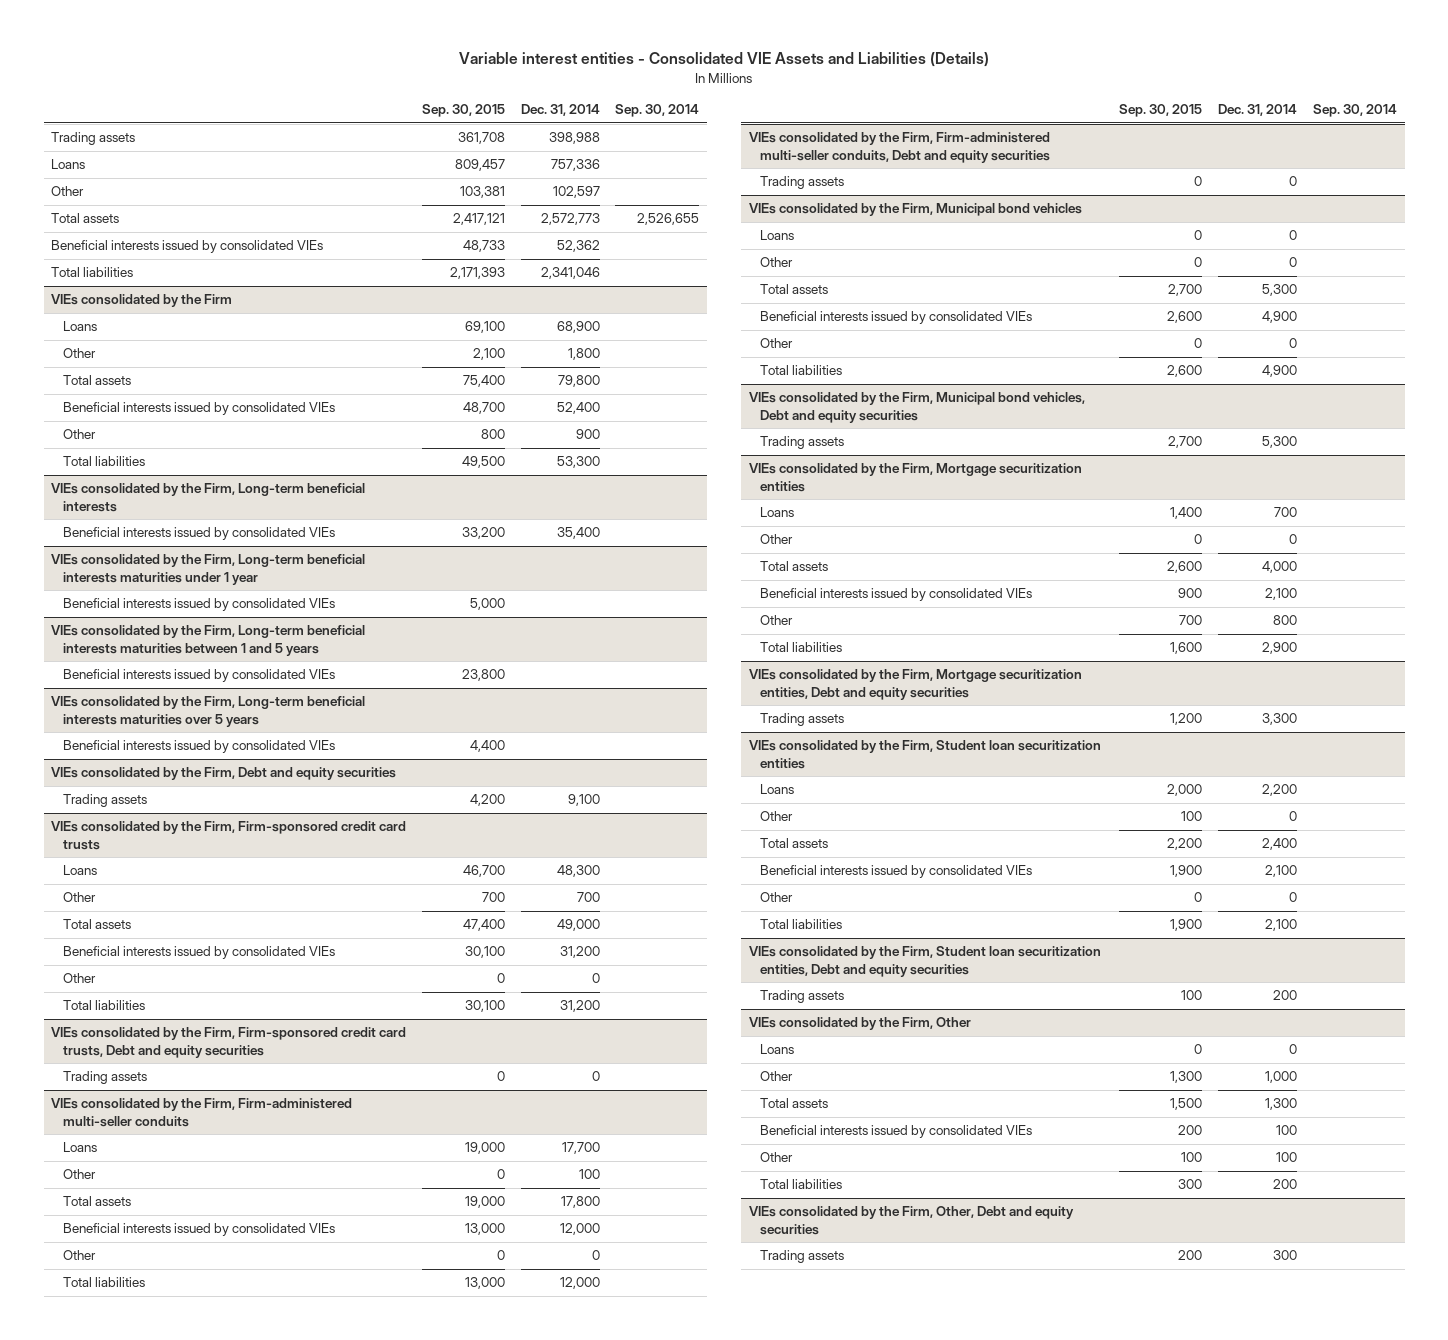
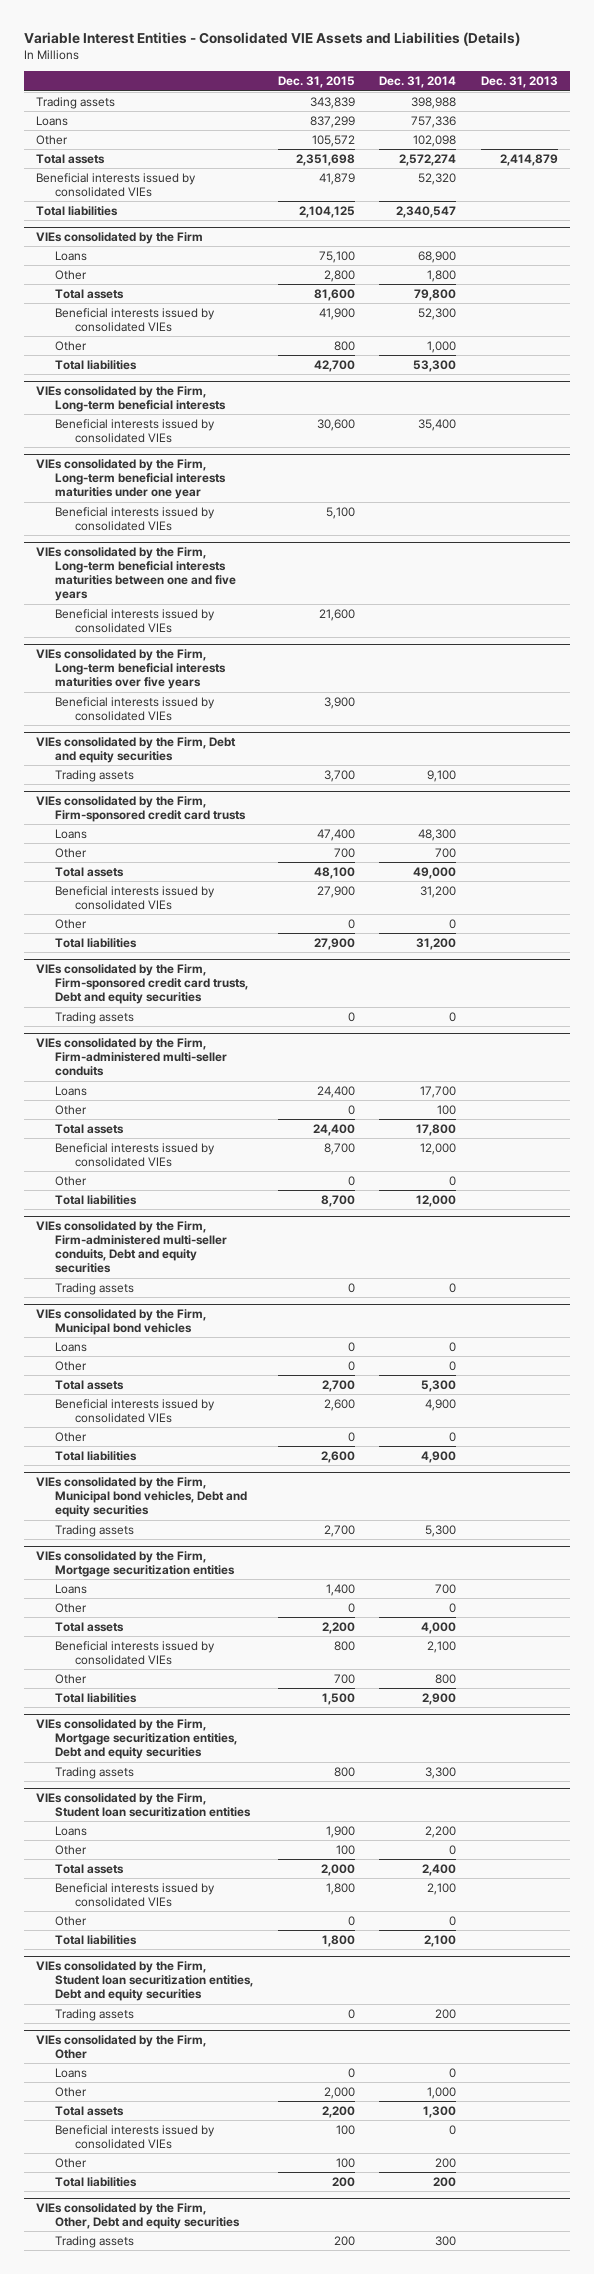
[459,52,990,68] Variable interest entities - Consolidated VIE Assets and Liabilities (Details) -> [23,31,520,46] Variable Interest Entities - Consolidated VIE Assets and Liabilities (Details)
[422,104,506,118] Sep. 30, 2015 -> none
[615,104,700,118] Sep. 30, 2014 -> none
none -> [277,76,355,89] Dec. 31, 2015
none -> [480,76,558,89] Dec. 31, 2013
[552,186,600,199] 102,597 -> [413,134,457,147] 102,098
[540,213,600,226] 2,572,773 -> [399,153,457,166] 2,572,274
[556,240,600,253] 52,362 -> [418,172,457,185] 52,320
[540,267,600,280] 2,341,046 -> [396,205,457,218] 2,340,547
[556,402,600,415] 52,400 -> [418,307,457,320] 52,300
[575,429,600,440] 900 -> [427,340,457,353] 1,000
[51,554,366,585] VIEs consolidated by the Firm, Long-term beneficial interests maturities under 1 year -> [35,459,227,500] VIEs consolidated by the Firm, Long-term beneficial interests maturities under one year
[51,625,366,656] VIEs consolidated by the Firm, Long-term beneficial interests maturities between 1 and 5 years -> [35,547,237,602] VIEs consolidated by the Firm, Long-term beneficial interests maturities between one and five years
[51,696,366,727] VIEs consolidated by the Firm, Long-term beneficial interests maturities over 5 years -> [35,649,227,690] VIEs consolidated by the Firm, Long-term beneficial interests maturities over five years
[1276,1125,1298,1136] 100 -> [449,2124,457,2135] 0
[1276,1152,1298,1163] 100 -> [435,2157,457,2168] 200

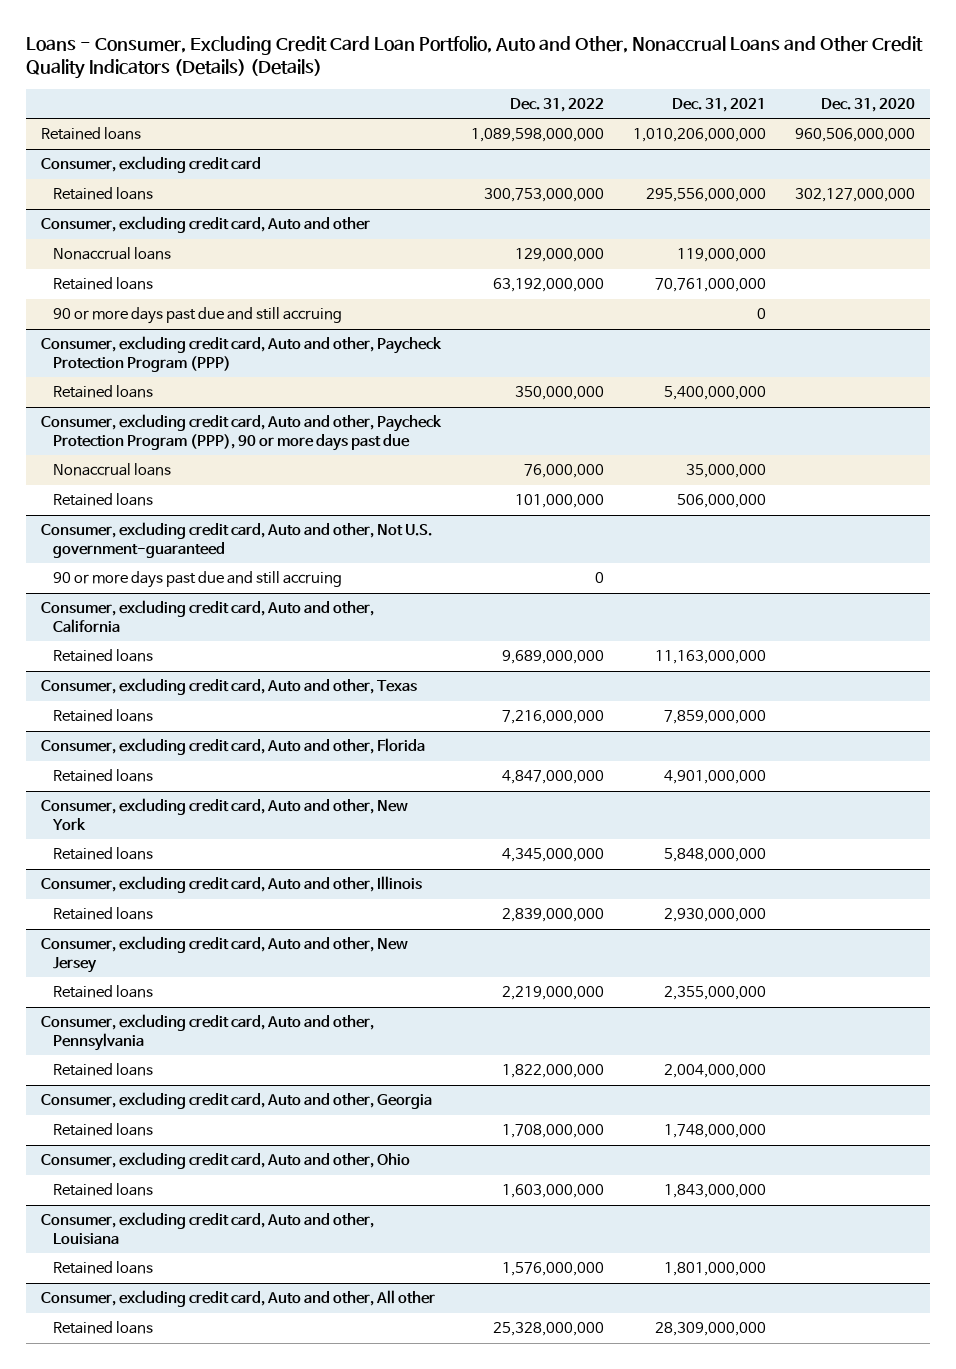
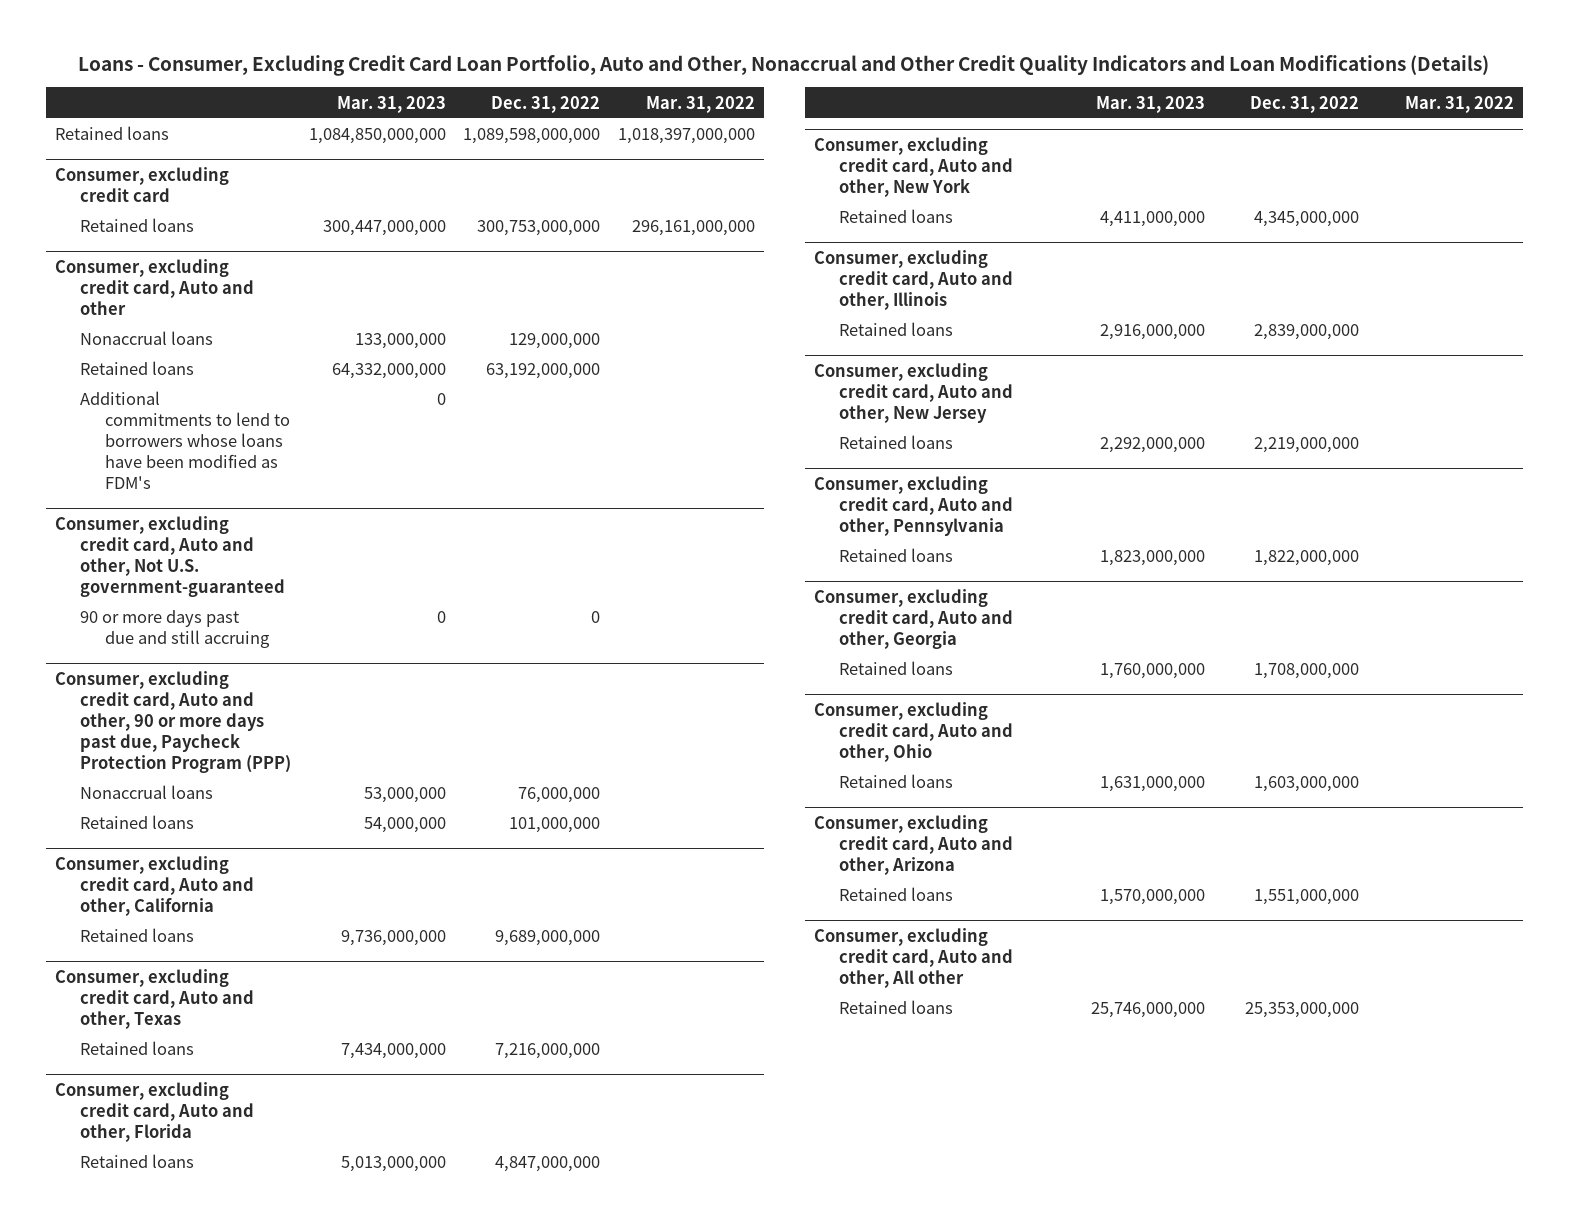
[26,35,924,80] Loans - Consumer, Excluding Credit Card Loan Portfolio, Auto and Other, Nonaccrual Loans and Other Credit Quality Indicators (Details) (Details) -> [78,55,1490,77] Loans - Consumer, Excluding Credit Card Loan Portfolio, Auto and Other, Nonaccrual and Other Credit Quality Indicators and Loan Modifications (Details)
[671,97,766,112] Dec. 31, 2021 -> none
[821,97,916,112] Dec. 31, 2020 -> none
none -> [336,95,446,113] Mar. 31, 2023
none -> [645,95,755,113] Mar. 31, 2022
[52,307,342,325] 90 or more days past due and still accruing -> none
[41,336,443,373] Consumer, excluding credit card, Auto and other, Paycheck Protection Program (PPP) -> none
[52,385,153,399] Retained loans -> none
[41,414,443,452] Consumer, excluding credit card, Auto and other, Paycheck Protection Program (PPP), 90 or more days past due -> none
[52,463,171,477] Nonaccrual loans -> none
[52,493,153,507] Retained loans -> none
none -> [79,391,291,490] Additional commitments to lend to borrowers whose loans have been modified as FDM's
none -> [54,670,291,773] Consumer, excluding credit card, Auto and other, 90 or more days past due, Paycheck Protection Program (PPP)
none -> [79,785,213,800] Nonaccrual loans
none -> [79,815,194,830] Retained loans
[41,1212,375,1246] Consumer, excluding credit card, Auto and other, Louisiana -> [813,814,1013,875] Consumer, excluding credit card, Auto and other, Arizona
[501,1262,604,1277] 1,576,000,000 -> [1254,889,1360,906] 1,551,000,000
[492,1322,604,1337] 25,328,000,000 -> [1245,1002,1360,1019] 25,353,000,000

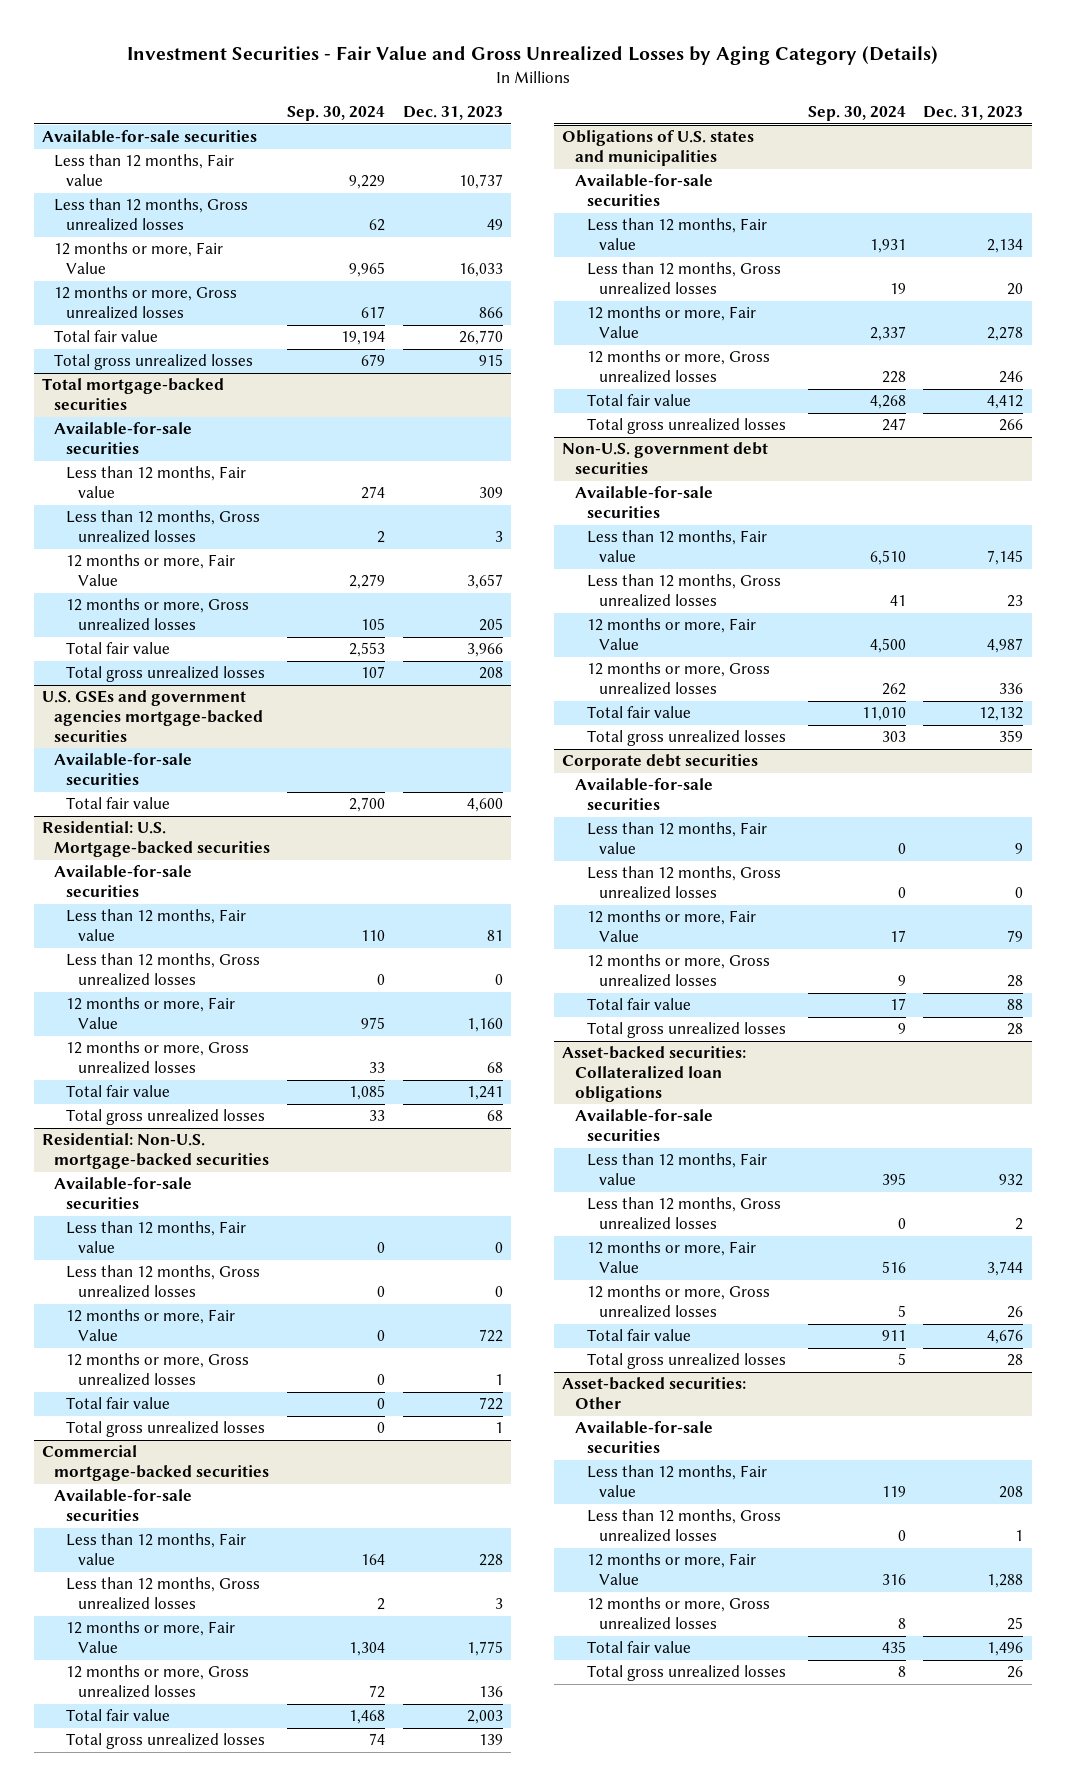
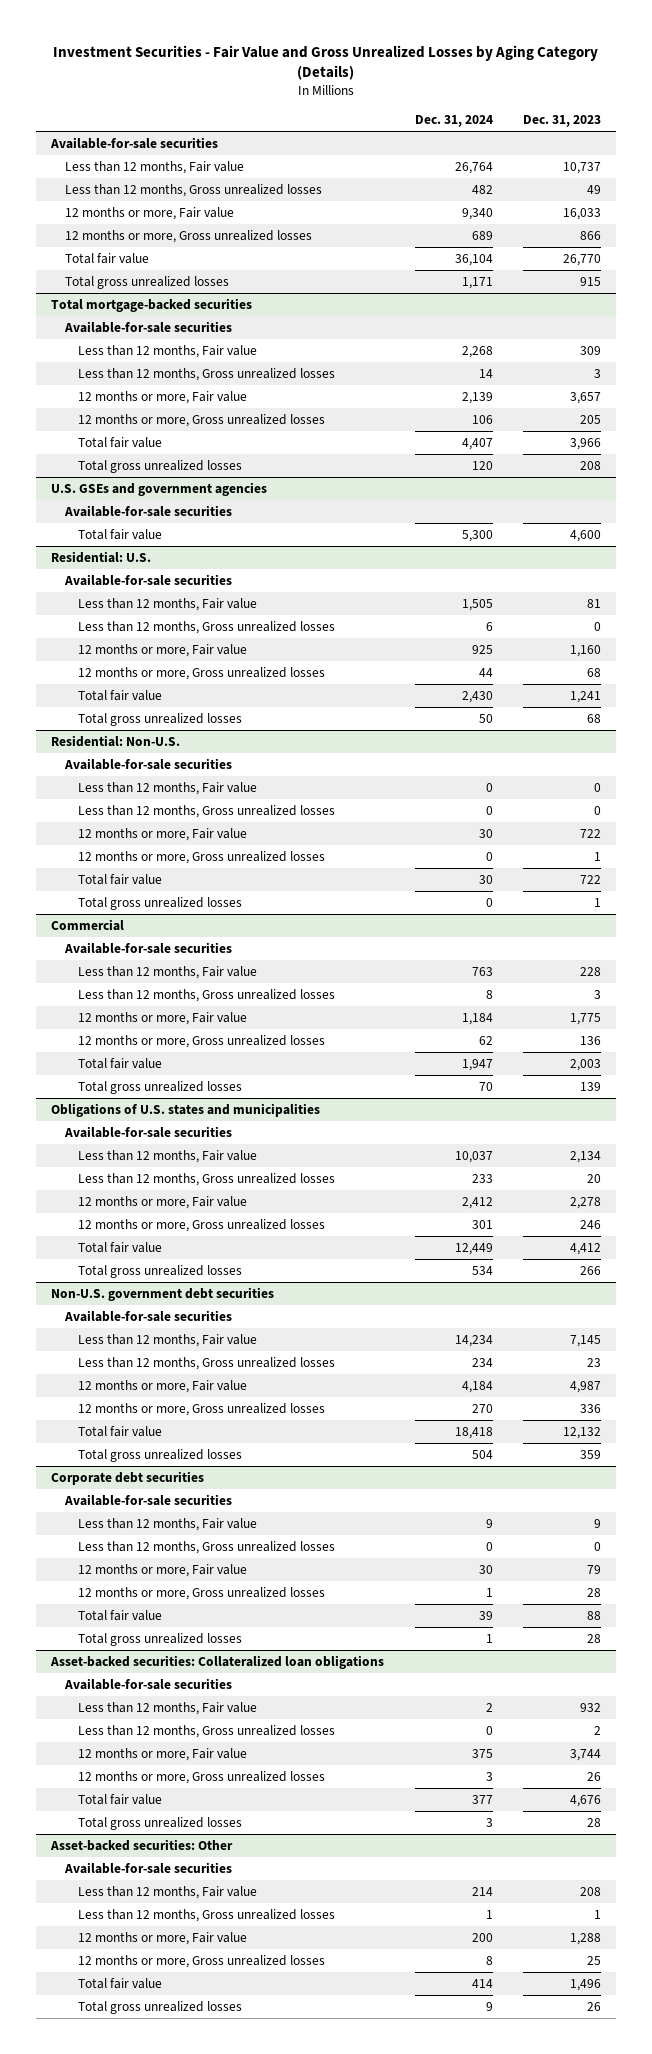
[287,106,386,122] Sep. 30, 2024 -> none
none -> [414,115,493,128] Dec. 31, 2024
[54,242,224,275] 12 months or more, Fair Value -> [64,206,234,220] 12 months or more, Fair value
[66,554,236,587] 12 months or more, Fair Value -> [78,390,248,404] 12 months or more, Fair value
[42,690,264,742] U.S. GSEs and government agencies mortgage-backed securities -> [51,481,268,496] U.S. GSEs and government agencies
[42,821,271,858] Residential: U.S. Mortgage-backed securities -> [51,550,152,563] Residential: U.S.
[66,997,236,1030] 12 months or more, Fair Value -> [78,643,248,657] 12 months or more, Fair value
[42,1133,270,1170] Residential: Non-U.S. mortgage-backed securities -> [51,734,181,747] Residential: Non-U.S.
[66,1309,236,1342] 12 months or more, Fair Value -> [78,827,248,841] 12 months or more, Fair value
[42,1445,270,1482] Commercial mortgage-backed securities -> [51,918,125,931] Commercial
[66,1621,236,1654] 12 months or more, Fair Value -> [78,1011,248,1025] 12 months or more, Fair value
[586,306,756,339] 12 months or more, Fair Value -> [78,1195,248,1209] 12 months or more, Fair value
[586,618,756,651] 12 months or more, Fair Value -> [78,1379,248,1393] 12 months or more, Fair value
[586,910,756,943] 12 months or more, Fair Value -> [78,1563,248,1577] 12 months or more, Fair value
[586,1241,756,1274] 12 months or more, Fair Value -> [78,1747,248,1761] 12 months or more, Fair value
[586,1553,756,1586] 12 months or more, Fair Value -> [78,1931,248,1945] 12 months or more, Fair value

